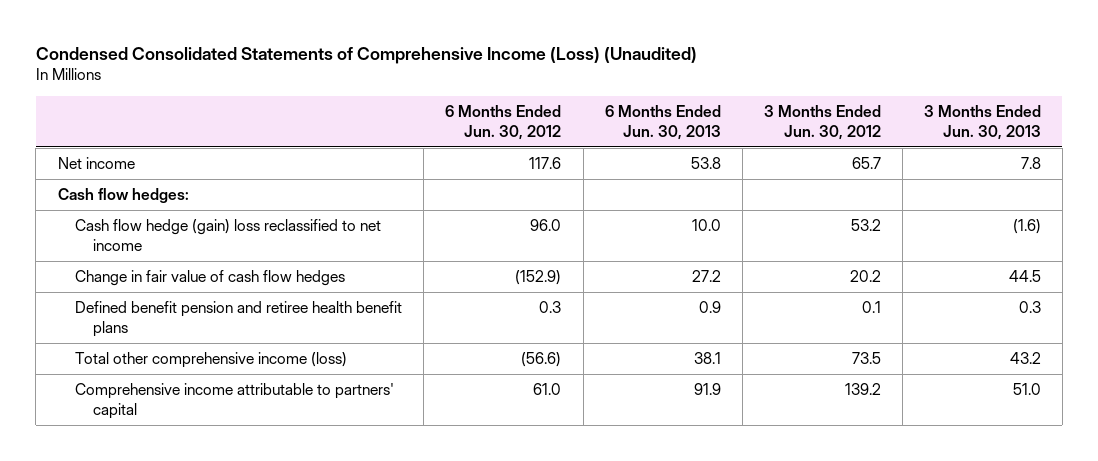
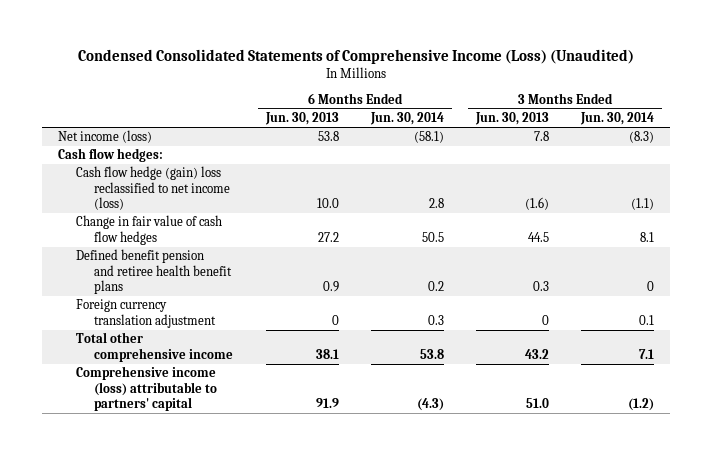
[445,104,562,140] 6 Months Ended Jun. 30, 2012 -> none
[763,104,881,140] 3 Months Ended Jun. 30, 2012 -> none
none -> [369,112,444,126] Jun. 30, 2014
none -> [580,112,655,126] Jun. 30, 2014
[57,157,135,170] Net income -> [57,130,152,144] Net income (loss)
[75,219,382,251] Cash flow hedge (gain) loss reclassified to net income -> [76,166,231,211] Cash flow hedge (gain) loss reclassified to net income (loss)
none -> [76,299,217,328] Foreign currency translation adjustment
[75,352,348,369] Total other comprehensive income (loss) -> [76,332,234,362] Total other comprehensive income
[75,383,395,419] Comprehensive income attributable to partners' capital -> [76,366,218,412] Comprehensive income (loss) attributable to partners' capital

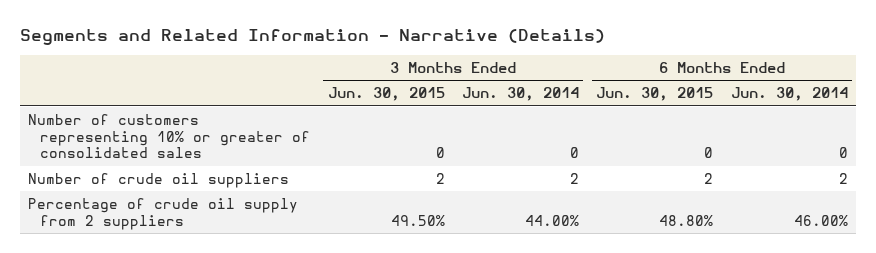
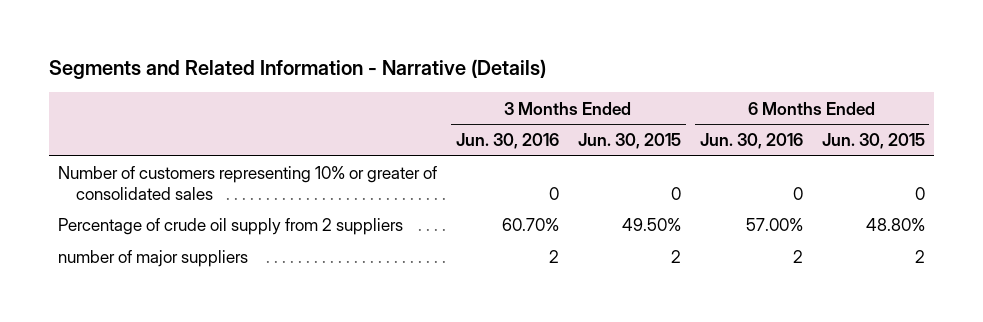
[462,87,580,102] Jun. 30, 2014 -> none
[730,87,848,102] Jun. 30, 2014 -> none
none -> [455,133,559,150] Jun. 30, 2016
none -> [699,133,803,150] Jun. 30, 2016
[28,172,290,188] Number of crude oil suppliers -> none
none -> [58,250,249,268] number of major suppliers

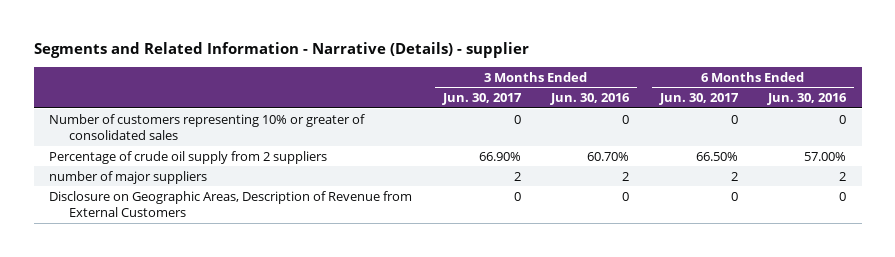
[48,59,546,80] Segments and Related Information - Narrative (Details) -> [33,41,529,58] Segments and Related Information - Narrative (Details) - supplier
[577,133,681,150] Jun. 30, 2015 -> none
[821,133,925,150] Jun. 30, 2015 -> none
none -> [441,93,522,106] Jun. 30, 2017
none -> [658,93,739,106] Jun. 30, 2017
none -> [48,190,412,218] Disclosure on Geographic Areas, Description of Revenue from External Customers

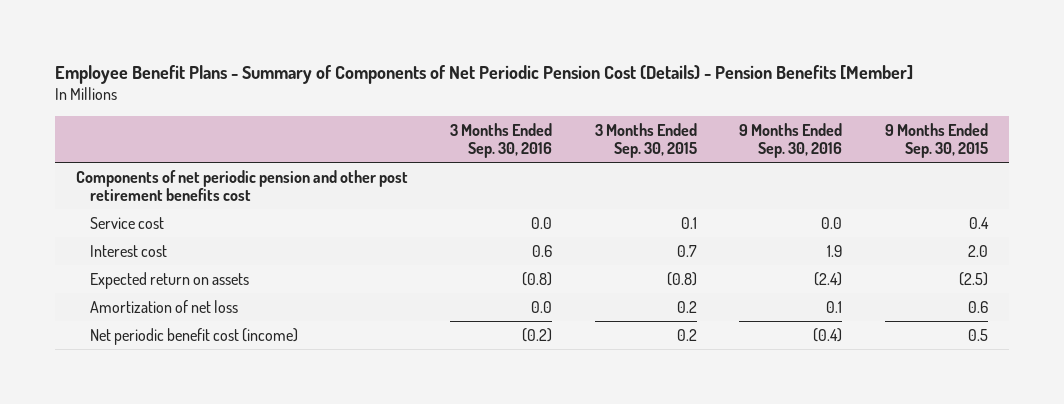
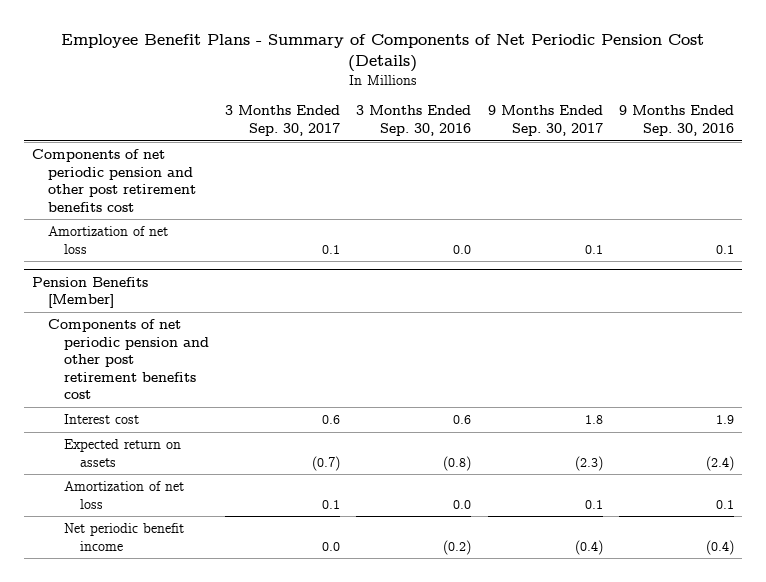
[54,65,913,85] Employee Benefit Plans - Summary of Components of Net Periodic Pension Cost (Details) - Pension Benefits [Member] -> [60,34,704,73] Employee Benefit Plans - Summary of Components of Net Periodic Pension Cost (Details)
[594,122,697,159] 3 Months Ended Sep. 30, 2015 -> none
[885,122,989,159] 9 Months Ended Sep. 30, 2015 -> none
none -> [225,105,341,137] 3 Months Ended Sep. 30, 2017
none -> [487,105,603,137] 9 Months Ended Sep. 30, 2017
[90,216,165,229] Service cost -> none
none -> [48,225,169,254] Amortization of net loss
none -> [32,276,149,309] Pension Benefits [Member]
none -> [48,318,210,400] Components of net periodic pension and other post retirement benefits cost
[90,327,299,345] Net periodic benefit cost (income) -> [64,522,185,551] Net periodic benefit income

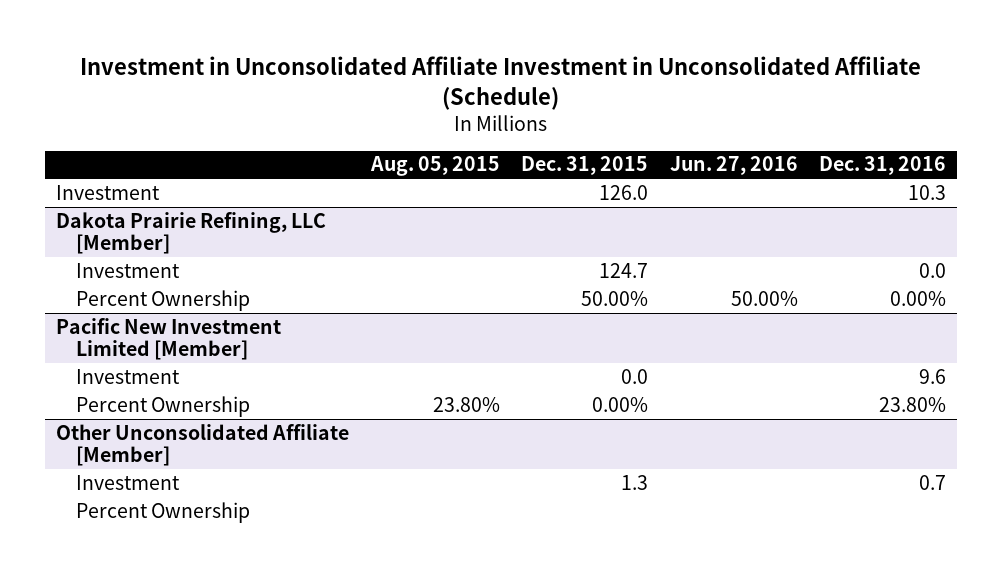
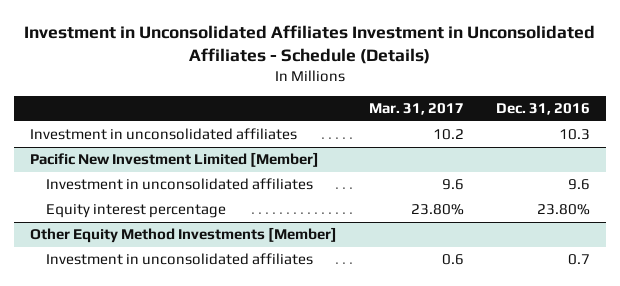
[80,56,922,111] Investment in Unconsolidated Affiliate Investment in Unconsolidated Affiliate (Schedule) -> [24,24,596,64] Investment in Unconsolidated Affiliates Investment in Unconsolidated Affiliates - Schedule (Details)
[369,156,500,177] Aug. 05, 2015 -> none
[521,156,649,176] Dec. 31, 2015 -> none
[669,156,798,176] Jun. 27, 2016 -> none
none -> [369,103,465,116] Mar. 31, 2017
[55,211,326,255] Dakota Prairie Refining, LLC [Member] -> none
[76,262,181,278] Investment -> none
[76,289,251,311] Percent Ownership -> none
[55,184,160,200] Investment -> [30,128,298,141] Investment in unconsolidated affiliates
[76,501,251,523] Percent Ownership -> none
[76,368,181,384] Investment -> [46,178,314,191] Investment in unconsolidated affiliates
[76,395,251,417] Percent Ownership -> [46,204,227,219] Equity interest percentage
[55,423,349,467] Other Unconsolidated Affiliate [Member] -> [30,227,338,244] Other Equity Method Investments [Member]
[76,474,181,490] Investment -> [46,253,314,266] Investment in unconsolidated affiliates

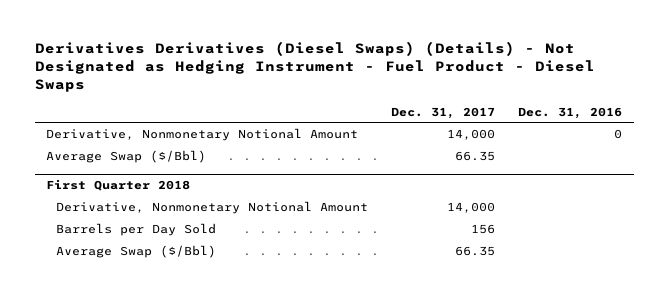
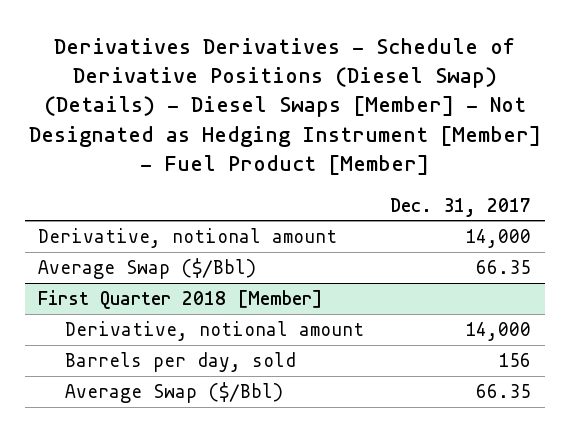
[34,41,595,93] Derivatives Derivatives (Diesel Swaps) (Details) - Not Designated as Hedging Instrument - Fuel Product - Diesel Swaps -> [28,37,541,176] Derivatives Derivatives - Schedule of Derivative Positions (Diesel Swap) (Details) - Diesel Swaps [Member] - Not Designated as Hedging Instrument [Member] - Fuel Product [Member]
[518,106,623,119] Dec. 31, 2016 -> none
[46,127,359,141] Derivative, Nonmonetary Notional Amount -> [37,227,337,248] Derivative, notional amount
[46,179,191,192] First Quarter 2018 -> [37,289,323,309] First Quarter 2018 [Member]
[55,200,368,214] Derivative, Nonmonetary Notional Amount -> [64,320,364,341] Derivative, notional amount
[55,222,216,236] Barrels per Day Sold -> [64,351,296,372] Barrels per day, sold

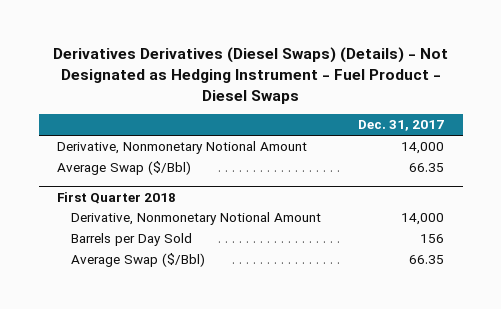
[28,37,541,176] Derivatives Derivatives - Schedule of Derivative Positions (Diesel Swap) (Details) - Diesel Swaps [Member] - Not Designated as Hedging Instrument [Member] - Fuel Product [Member] -> [52,47,448,104] Derivatives Derivatives (Diesel Swaps) (Details) - Not Designated as Hedging Instrument - Fuel Product - Diesel Swaps
[37,227,337,248] Derivative, notional amount -> [57,141,308,155] Derivative, Nonmonetary Notional Amount
[37,289,323,309] First Quarter 2018 [Member] -> [57,191,177,204] First Quarter 2018
[64,320,364,341] Derivative, notional amount -> [71,212,322,226] Derivative, Nonmonetary Notional Amount
[64,351,296,372] Barrels per day, sold -> [71,233,193,247] Barrels per Day Sold

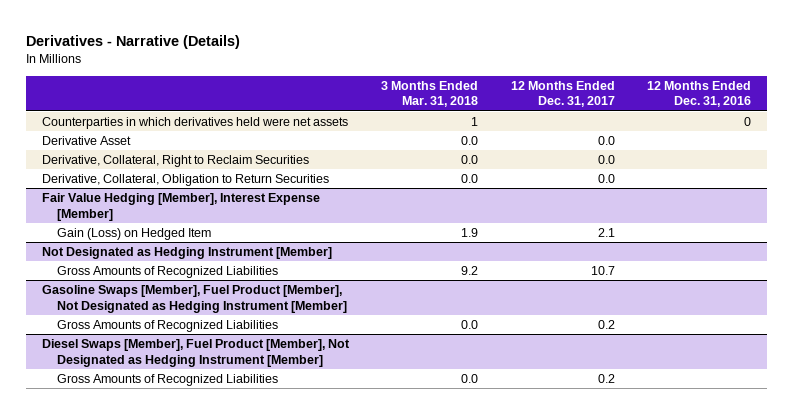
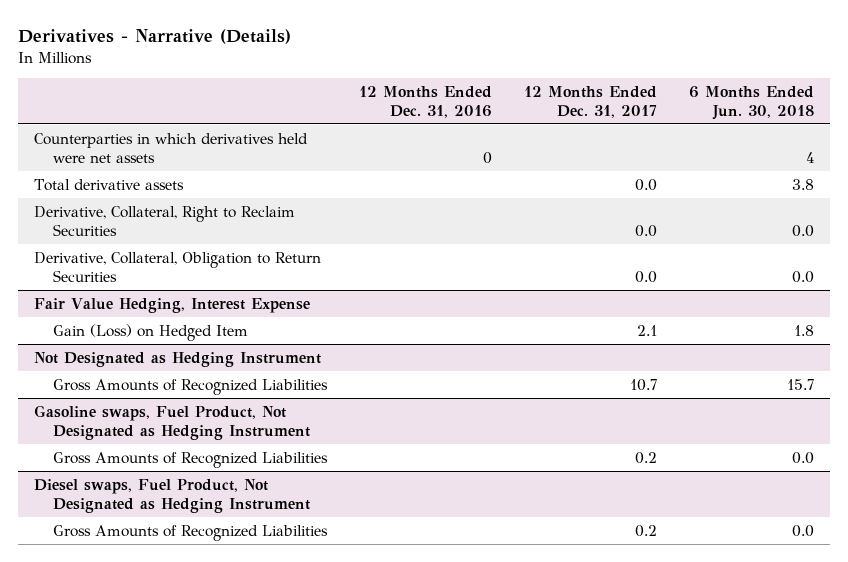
[381,80,479,108] 3 Months Ended Mar. 31, 2018 -> none
none -> [689,85,815,120] 6 Months Ended Jun. 30, 2018
[42,136,132,146] Derivative Asset -> [33,178,184,191] Total derivative assets
[42,193,321,221] Fair Value Hedging [Member], Interest Expense [Member] -> [33,297,310,313] Fair Value Hedging, Interest Expense
[42,247,333,260] Not Designated as Hedging Instrument [Member] -> [33,351,321,367] Not Designated as Hedging Instrument
[42,285,348,313] Gasoline Swaps [Member], Fuel Product [Member], Not Designated as Hedging Instrument [Member] -> [33,404,311,440] Gasoline swaps, Fuel Product, Not Designated as Hedging Instrument
[42,339,351,367] Diesel Swaps [Member], Fuel Product [Member], Not Designated as Hedging Instrument [Member] -> [33,478,311,513] Diesel swaps, Fuel Product, Not Designated as Hedging Instrument

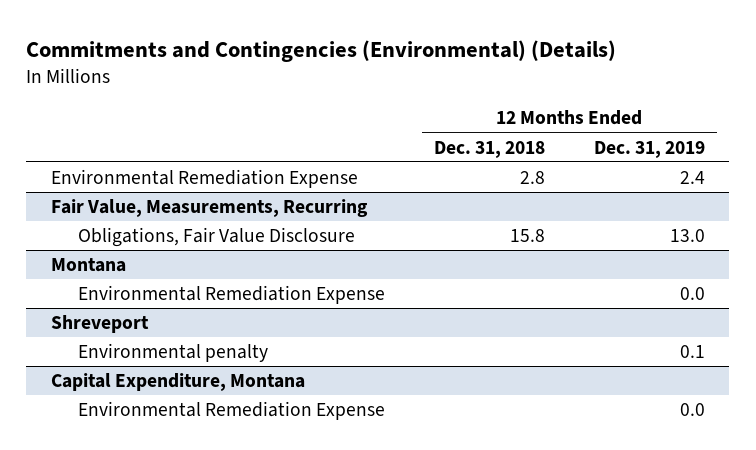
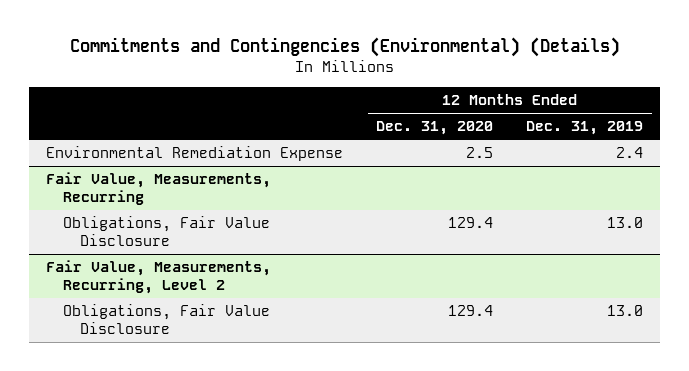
[434,140,546,158] Dec. 31, 2018 -> none
none -> [376,121,494,136] Dec. 31, 2020
[50,258,126,273] Montana -> none
[78,285,386,305] Environmental Remediation Expense -> none
[50,315,149,334] Shreveport -> none
[78,343,269,363] Environmental penalty -> none
[50,373,305,392] Capital Expenditure, Montana -> none
[78,401,386,421] Environmental Remediation Expense -> none
none -> [45,260,271,295] Fair Value, Measurements, Recurring, Level 2
none -> [62,304,270,335] Obligations, Fair Value Disclosure

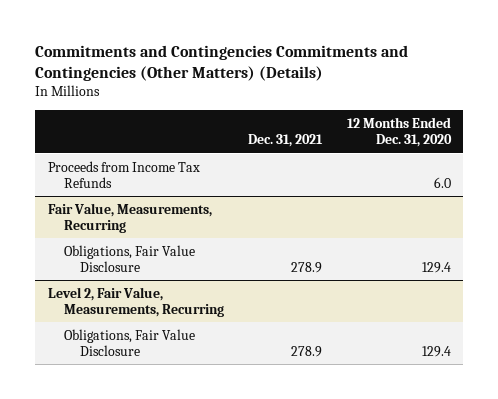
[69,37,620,58] Commitments and Contingencies (Environmental) (Details) -> [35,44,409,81] Commitments and Contingencies Commitments and Contingencies (Other Matters) (Details)
[526,121,644,136] Dec. 31, 2019 -> none
none -> [248,134,324,148] Dec. 31, 2021
[45,146,343,162] Environmental Remediation Expense -> none
none -> [47,160,200,189] Proceeds from Income Tax Refunds
[45,260,271,295] Fair Value, Measurements, Recurring, Level 2 -> [47,286,225,318] Level 2, Fair Value, Measurements, Recurring

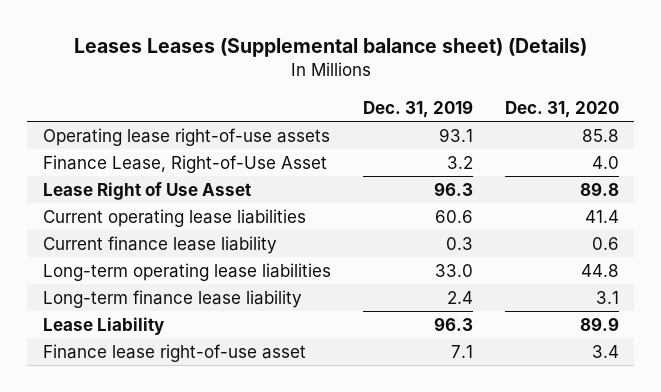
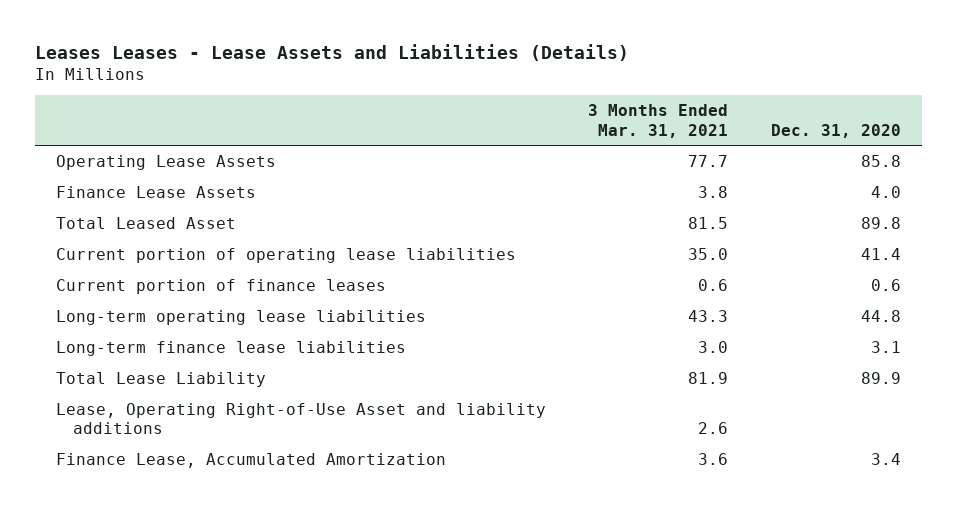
[73,38,587,58] Leases Leases (Supplemental balance sheet) (Details) -> [35,44,630,62] Leases Leases - Lease Assets and Liabilities (Details)
[362,99,473,118] Dec. 31, 2019 -> none
none -> [588,103,729,138] 3 Months Ended Mar. 31, 2021
[42,127,330,146] Operating lease right-of-use assets -> [56,154,277,170] Operating Lease Assets
[42,154,327,173] Finance Lease, Right-of-Use Asset -> [56,185,257,198] Finance Lease Assets
[42,181,251,200] Lease Right of Use Asset -> [56,216,237,229] Total Leased Asset
[42,208,306,227] Current operating lease liabilities -> [56,247,517,263] Current portion of operating lease liabilities
[42,235,277,254] Current finance lease liability -> [56,278,387,294] Current portion of finance leases
[42,289,302,308] Long-term finance lease liability -> [56,340,407,356] Long-term finance lease liabilities
[42,316,164,335] Lease Liability -> [56,371,267,387] Total Lease Liability
none -> [56,402,547,435] Lease, Operating Right-of-Use Asset and liability additions
[42,343,306,362] Finance lease right-of-use asset -> [56,452,447,468] Finance Lease, Accumulated Amortization

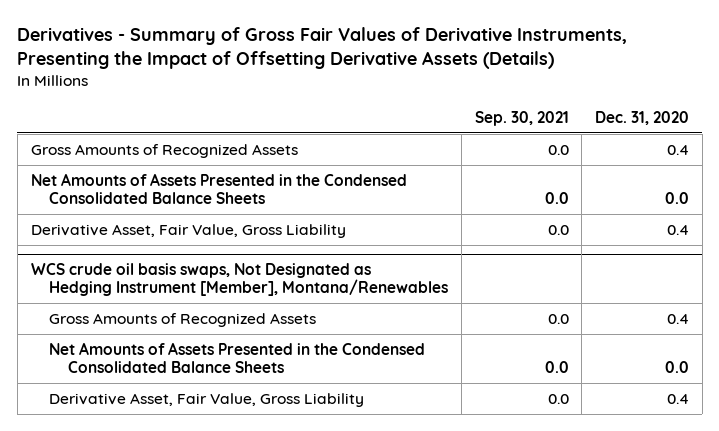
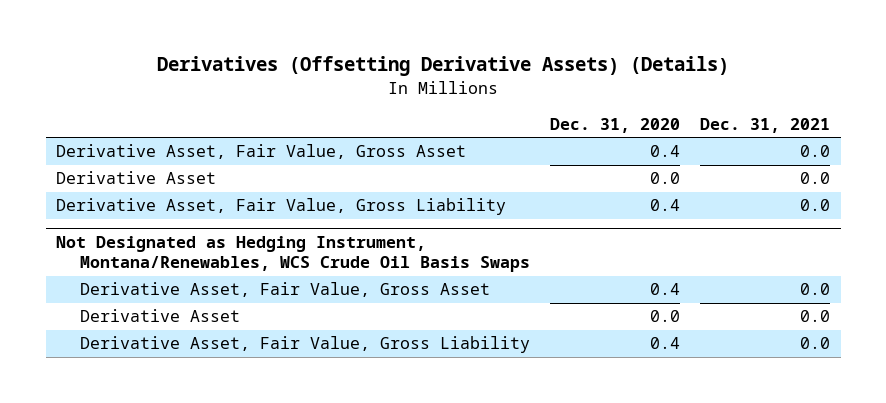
[17,27,628,70] Derivatives - Summary of Gross Fair Values of Derivative Instruments, Presenting the Impact of Offsetting Derivative Assets (Details) -> [157,56,730,77] Derivatives (Offsetting Derivative Assets) (Details)
[474,110,569,126] Sep. 30, 2021 -> none
none -> [700,117,831,133] Dec. 31, 2021
[30,143,298,158] Gross Amounts of Recognized Assets -> [56,144,467,160] Derivative Asset, Fair Value, Gross Asset
[30,172,407,205] Net Amounts of Assets Presented in the Condensed Consolidated Balance Sheets -> [56,171,217,185] Derivative Asset
[30,262,449,297] WCS crude oil basis swaps, Not Designated as Hedging Instrument [Member], Montana/Renewables -> [56,236,530,273] Not Designated as Hedging Instrument, Montana/Renewables, WCS Crude Oil Basis Swaps
[49,312,317,327] Gross Amounts of Recognized Assets -> [79,282,490,298] Derivative Asset, Fair Value, Gross Asset
[49,341,426,374] Net Amounts of Assets Presented in the Condensed Consolidated Balance Sheets -> [79,309,240,323] Derivative Asset

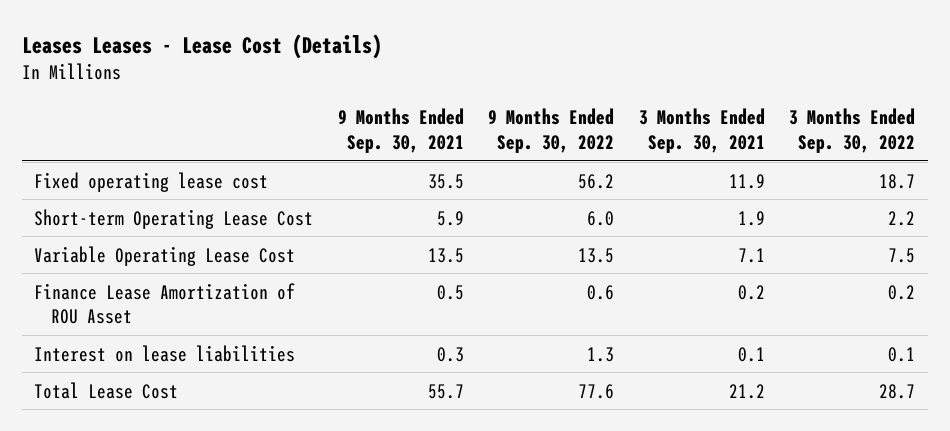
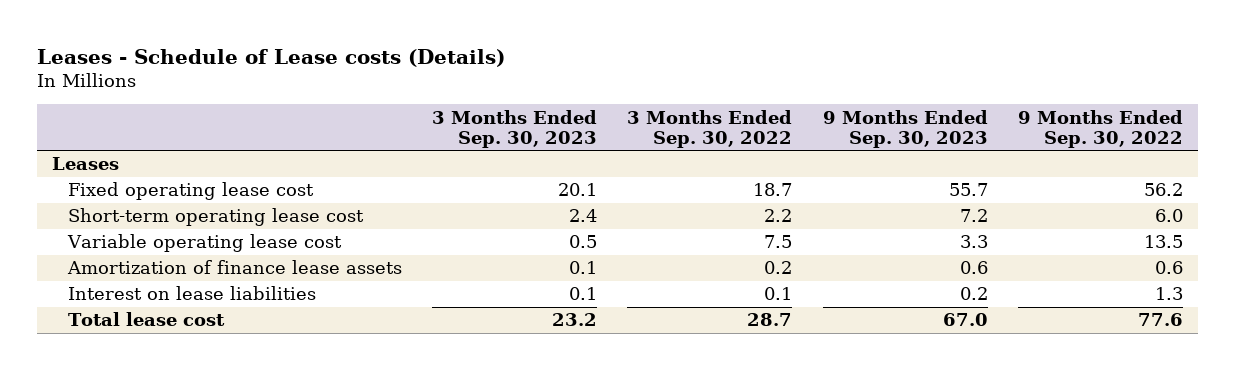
[22,33,383,59] Leases Leases - Lease Cost (Details) -> [36,48,505,67] Leases - Schedule of Lease costs (Details)
[337,108,464,153] 9 Months Ended Sep. 30, 2021 -> none
[638,108,765,153] 3 Months Ended Sep. 30, 2021 -> none
none -> [432,109,598,148] 3 Months Ended Sep. 30, 2023
none -> [822,109,988,148] 9 Months Ended Sep. 30, 2023
none -> [51,157,119,171] Leases
[34,208,314,229] Short-term Operating Lease Cost -> [67,208,364,227] Short-term operating lease cost
[34,245,296,266] Variable Operating Lease Cost -> [66,234,342,253] Variable operating lease cost
[34,282,296,324] Finance Lease Amortization of ROU Asset -> [66,260,402,275] Amortization of finance lease assets
[34,381,179,399] Total Lease Cost -> [67,312,225,327] Total lease cost

